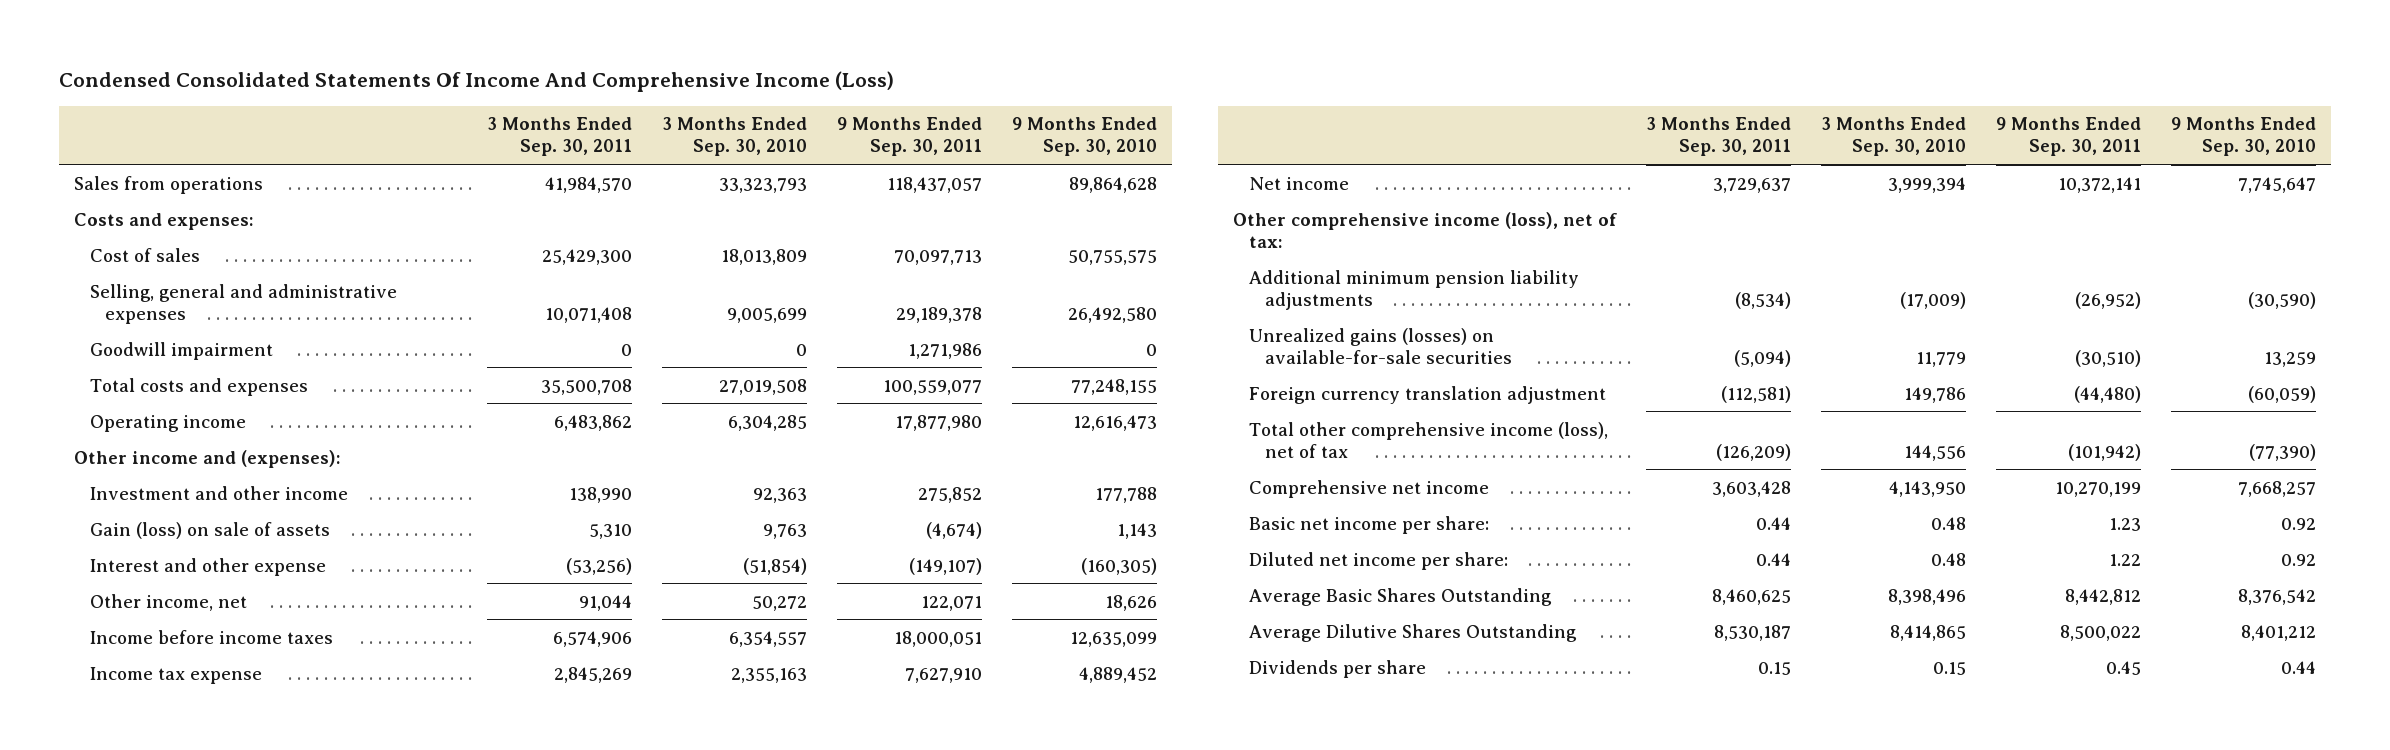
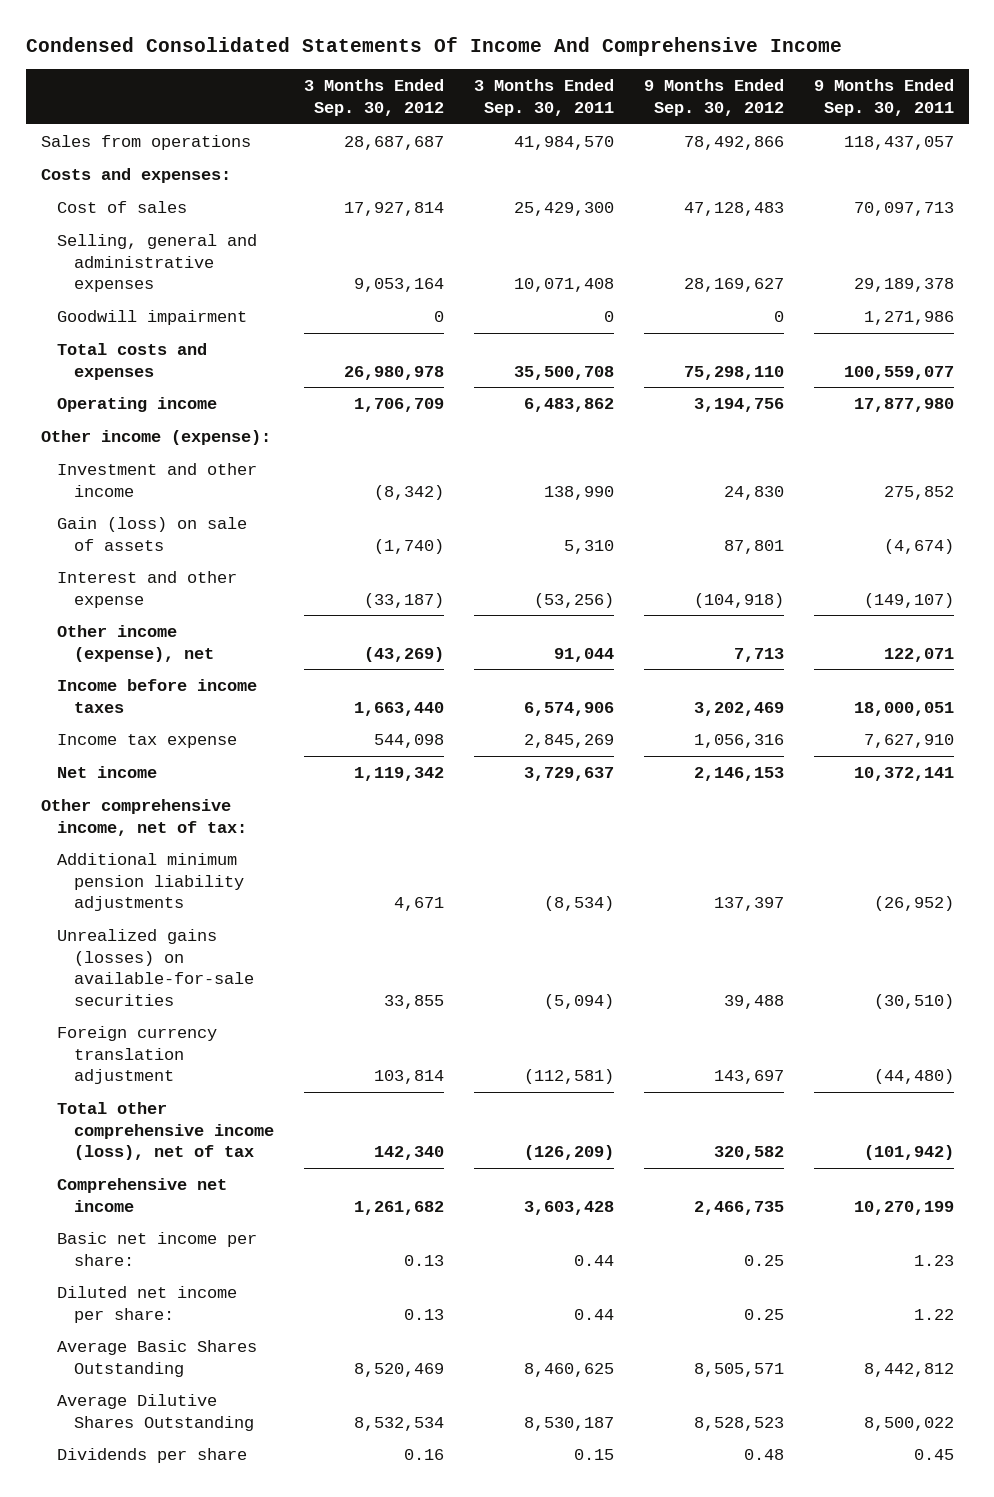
[58,71,894,93] Condensed Consolidated Statements Of Income And Comprehensive Income (Loss) -> [25,37,842,57] Condensed Consolidated Statements Of Income And Comprehensive Income
[661,117,807,157] 3 Months Ended Sep. 30, 2010 -> none
[1012,117,1158,157] 9 Months Ended Sep. 30, 2010 -> none
none -> [303,79,444,117] 3 Months Ended Sep. 30, 2012
none -> [643,79,784,117] 9 Months Ended Sep. 30, 2012
[73,449,341,468] Other income and (expenses): -> [40,430,271,446] Other income (expense):
[89,593,247,611] Other income, net -> [57,625,214,662] Other income (expense), net
[1233,211,1618,248] Other comprehensive income (loss), net of tax: -> [40,799,248,836] Other comprehensive income, net of tax:

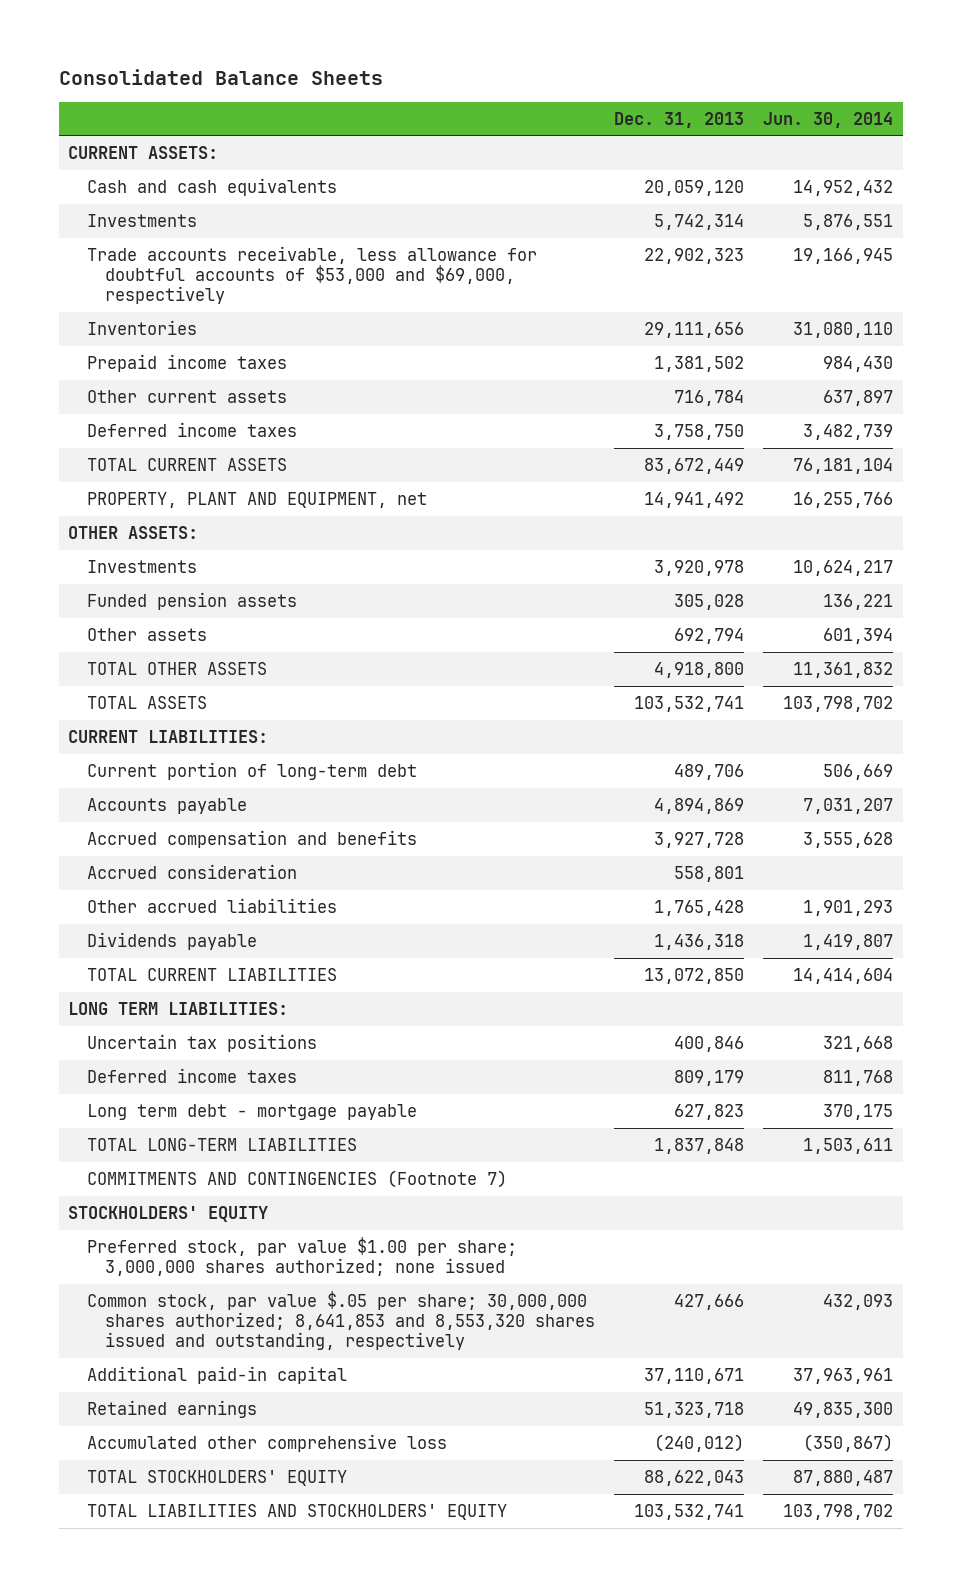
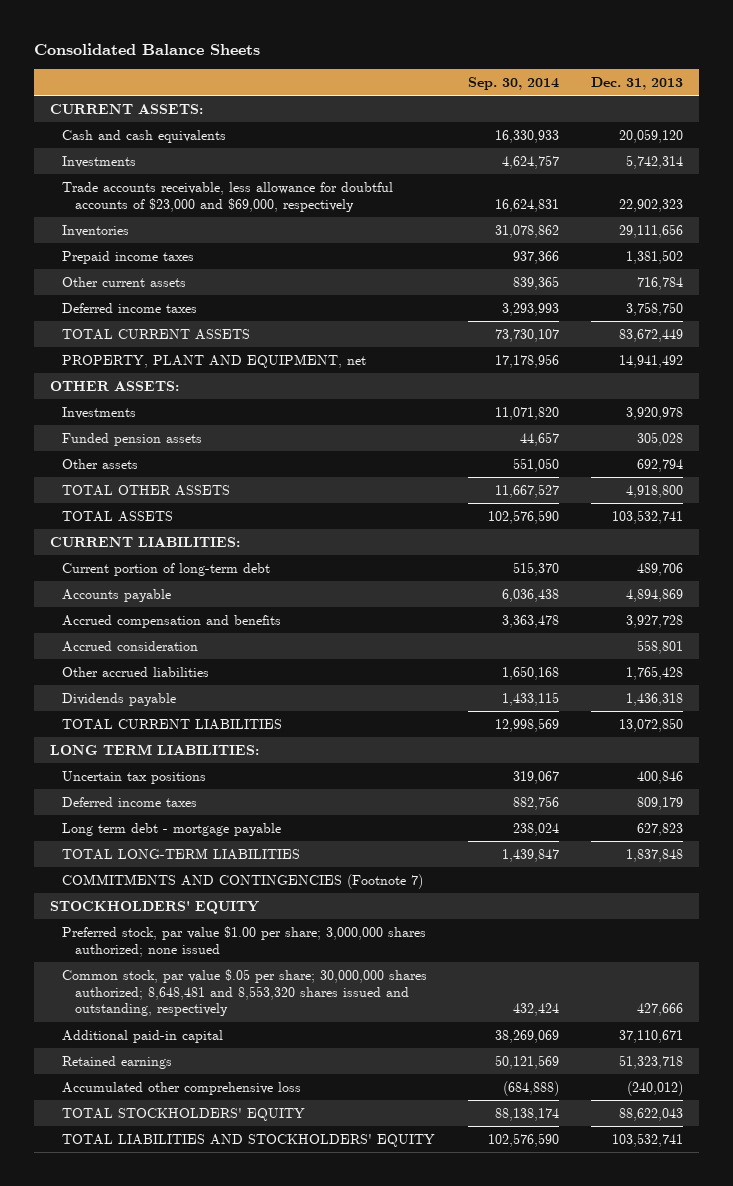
[763,111,894,128] Jun. 30, 2014 -> none
none -> [467,76,559,90] Sep. 30, 2014
[86,245,537,304] Trade accounts receivable, less allowance for doubtful accounts of $53,000 and $69,000, respectively -> [62,182,394,212] Trade accounts receivable, less allowance for doubtful accounts of $23,000 and $69,000, respectively
[86,1290,596,1350] Common stock, par value $.05 per share; 30,000,000 shares authorized; 8,641,853 and 8,553,320 shares issued and outstanding, respectively -> [62,969,428,1017] Common stock, par value $.05 per share; 30,000,000 shares authorized; 8,648,481 and 8,553,320 shares issued and outstanding, respectively

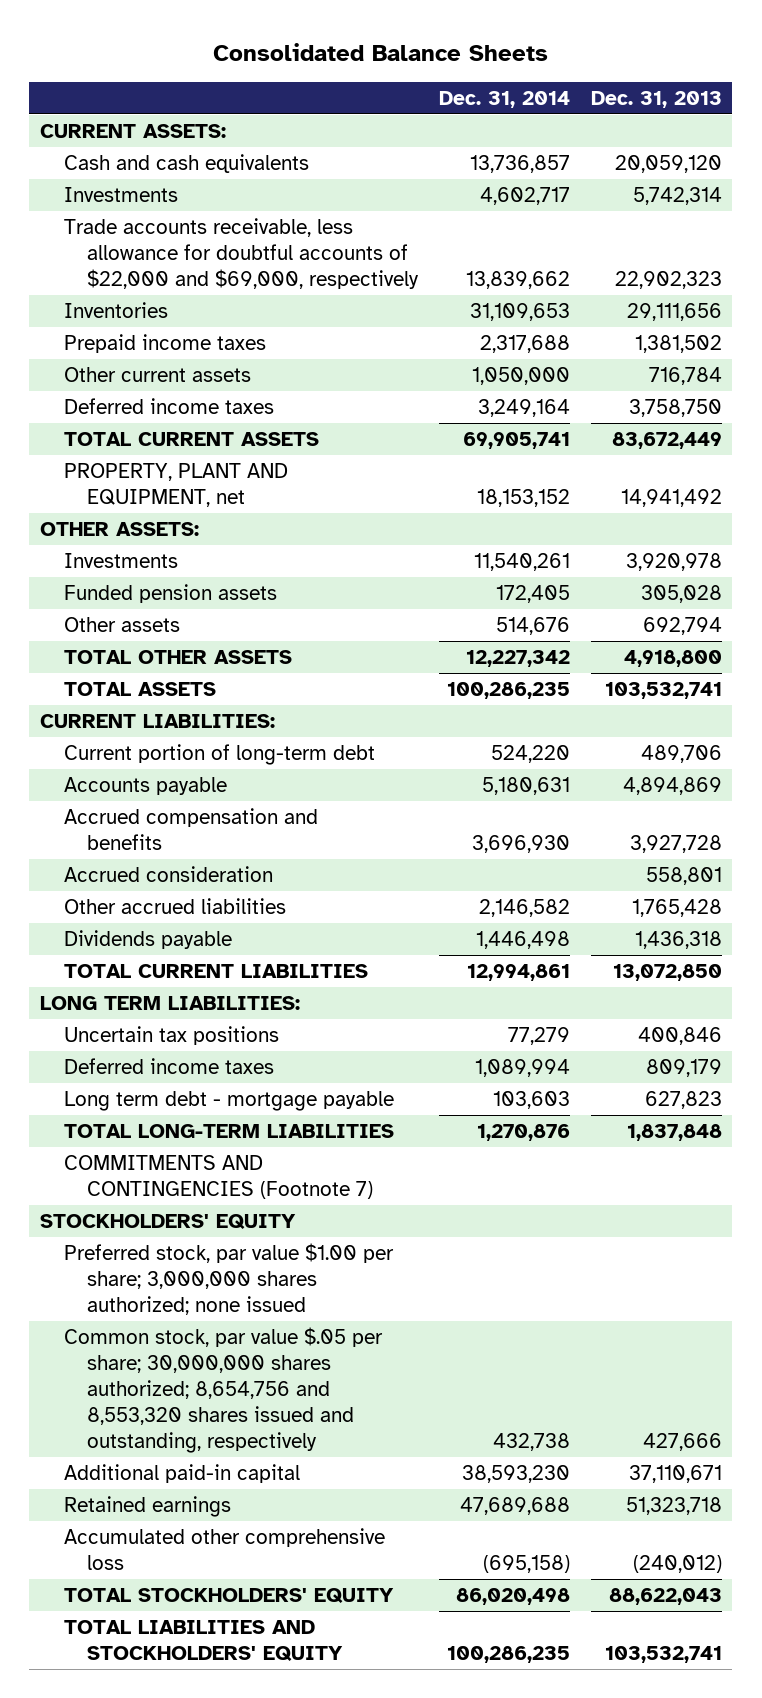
[467,76,559,90] Sep. 30, 2014 -> none
none -> [439,90,571,108] Dec. 31, 2014
[62,182,394,212] Trade accounts receivable, less allowance for doubtful accounts of $23,000 and $69,000, respectively -> [63,217,420,290] Trade accounts receivable, less allowance for doubtful accounts of $22,000 and $69,000, respectively
[62,969,428,1017] Common stock, par value $.05 per share; 30,000,000 shares authorized; 8,648,481 and 8,553,320 shares issued and outstanding, respectively -> [63,1326,383,1454] Common stock, par value $.05 per share; 30,000,000 shares authorized; 8,654,756 and 8,553,320 shares issued and outstanding, respectively

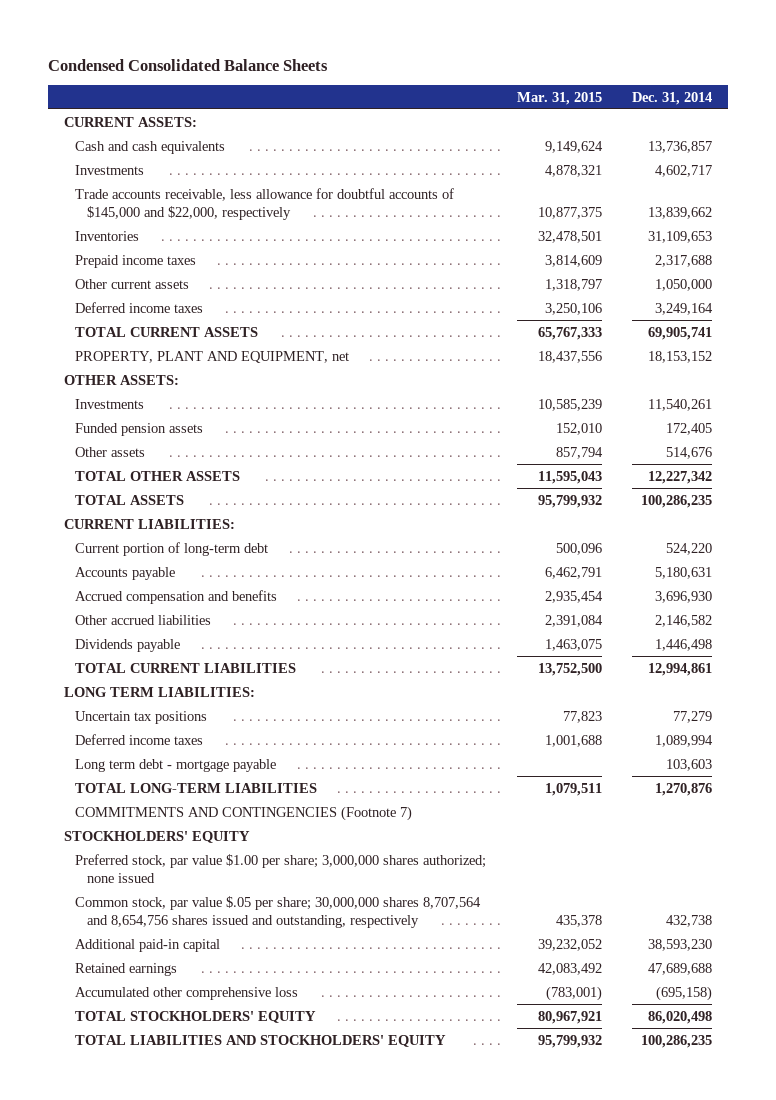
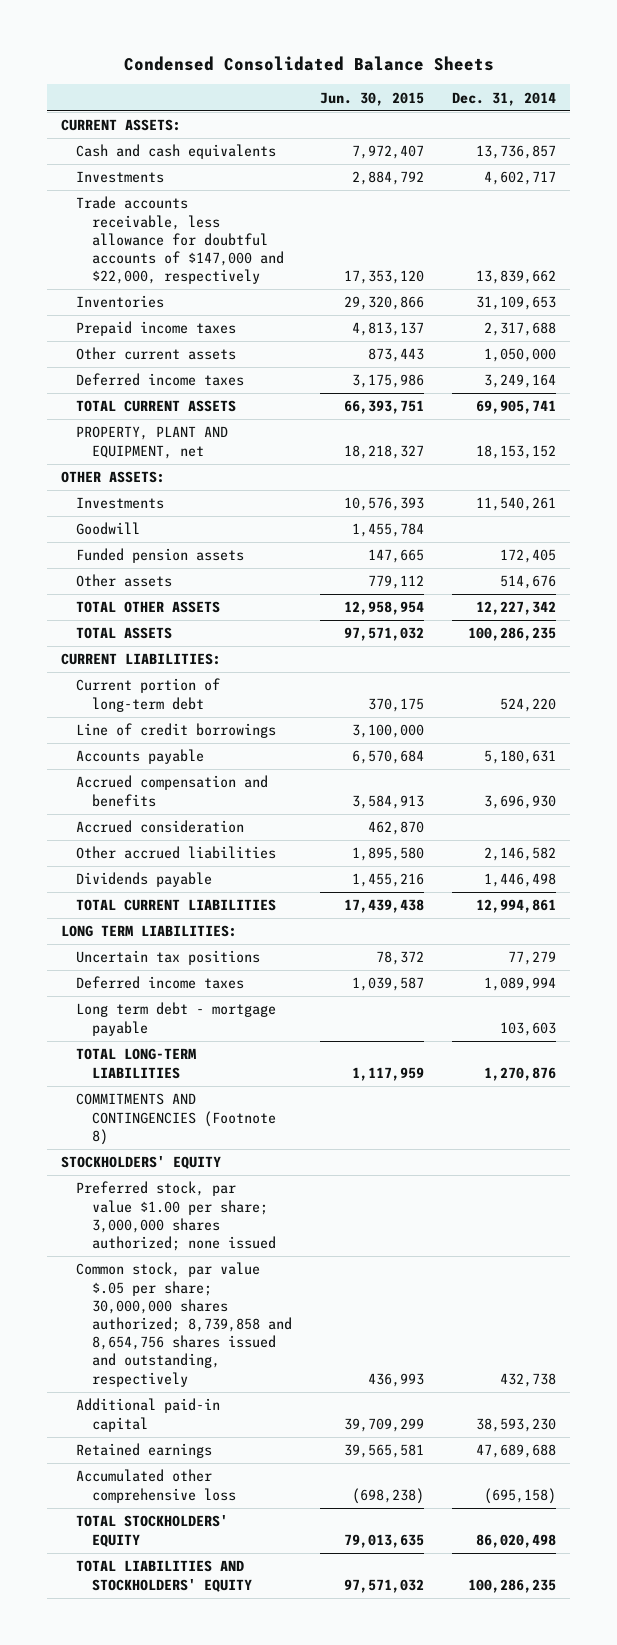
[516,91,602,105] Mar. 31, 2015 -> none
none -> [320,91,425,106] Jun. 30, 2015
[75,187,455,221] Trade accounts receivable, less allowance for doubtful accounts of $145,000 and $22,000, respectively -> [76,196,284,285] Trade accounts receivable, less allowance for doubtful accounts of $147,000 and $22,000, respectively
none -> [76,522,141,536] Goodwill
none -> [76,723,277,739] Line of credit borrowings
none -> [76,820,245,834] Accrued consideration
[75,805,413,821] COMMITMENTS AND CONTINGENCIES (Footnote 7) -> [76,1093,276,1145] COMMITMENTS AND CONTINGENCIES (Footnote 8)
[75,895,482,929] Common stock, par value $.05 per share; 30,000,000 shares 8,707,564 and 8,654,756 shares issued and outstanding, respectively -> [76,1262,292,1387] Common stock, par value $.05 per share; 30,000,000 shares authorized; 8,739,858 and 8,654,756 shares issued and outstanding, respectively

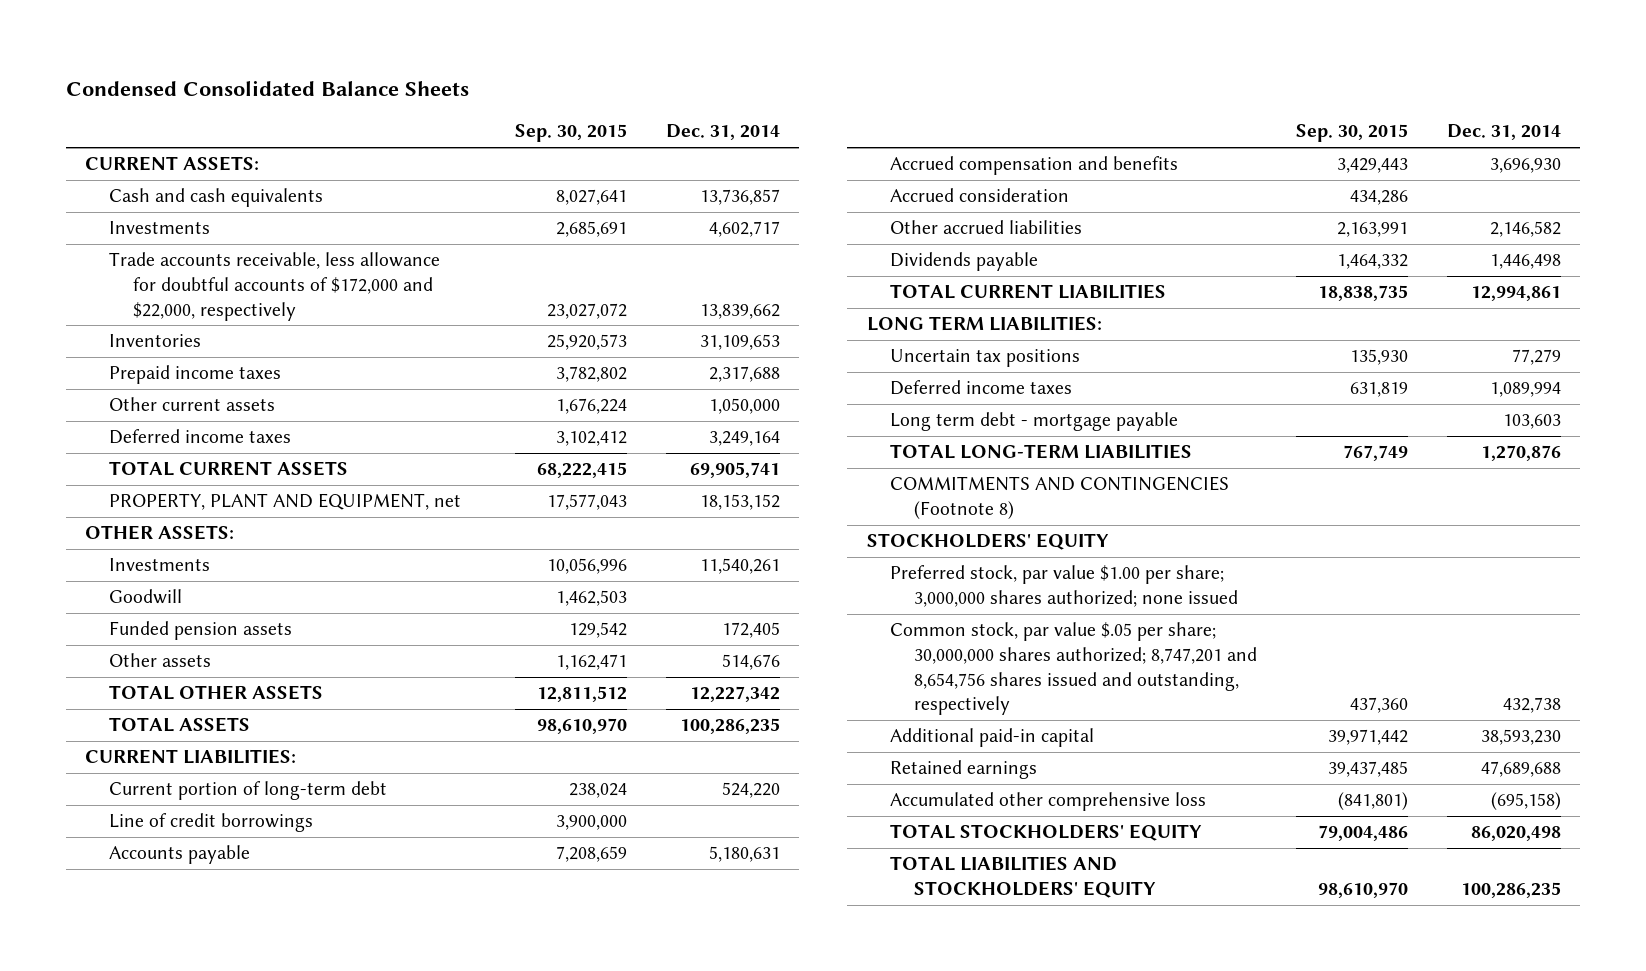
[320,91,425,106] Jun. 30, 2015 -> none
none -> [514,124,627,143] Sep. 30, 2015
[76,196,284,285] Trade accounts receivable, less allowance for doubtful accounts of $147,000 and $22,000, respectively -> [109,252,441,321] Trade accounts receivable, less allowance for doubtful accounts of $172,000 and $22,000, respectively
[76,1262,292,1387] Common stock, par value $.05 per share; 30,000,000 shares authorized; 8,739,858 and 8,654,756 shares issued and outstanding, respectively -> [890,622,1258,716] Common stock, par value $.05 per share; 30,000,000 shares authorized; 8,747,201 and 8,654,756 shares issued and outstanding, respectively

